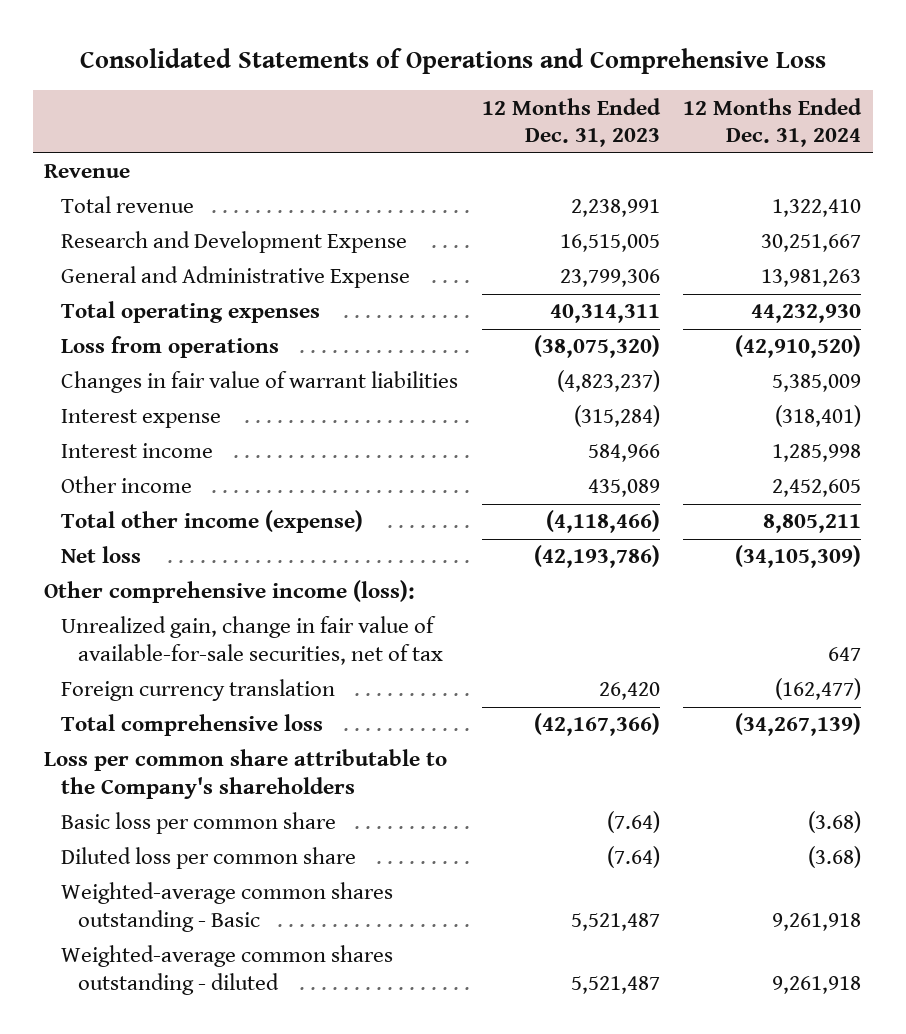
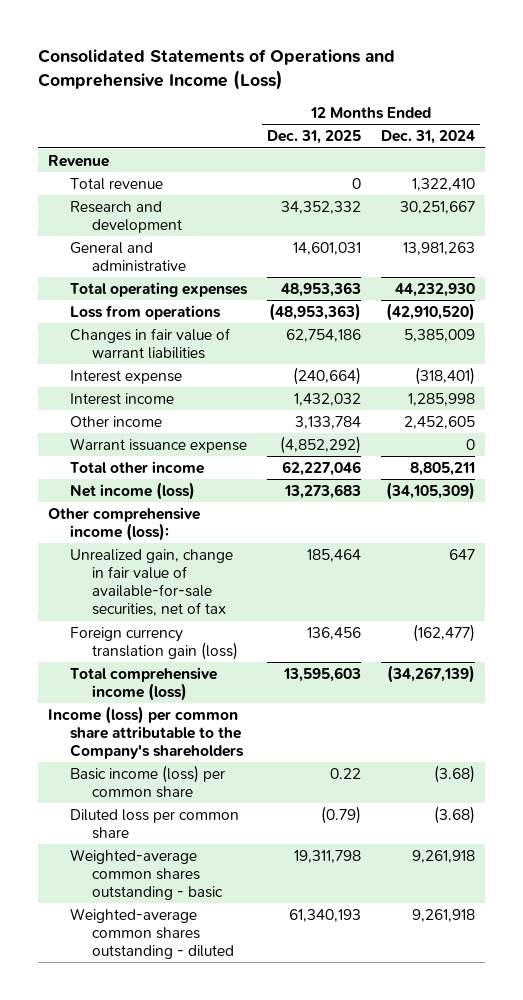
[79,47,826,74] Consolidated Statements of Operations and Comprehensive Loss -> [38,49,396,91] Consolidated Statements of Operations and Comprehensive Income (Loss)
[481,97,661,148] 12 Months Ended Dec. 31, 2023 -> none
none -> [267,130,362,145] Dec. 31, 2025
[61,231,408,254] Research and Development Expense -> [70,200,183,233] Research and development
[61,266,411,289] General and Administrative Expense -> [70,241,187,272] General and administrative
none -> [70,437,248,453] Warrant issuance expense
[61,510,364,534] Total other income (expense) -> [70,460,205,474] Total other income
[61,546,142,564] Net loss -> [70,481,196,500] Net income (loss)
[61,679,336,702] Foreign currency translation -> [70,626,239,660] Foreign currency translation gain (loss)
[61,714,324,737] Total comprehensive loss -> [70,666,218,701] Total comprehensive income (loss)
[44,749,448,800] Loss per common share attributable to the Company's shareholders -> [48,705,245,760] Income (loss) per common share attributable to the Company's shareholders
[61,812,337,835] Basic loss per common share -> [70,764,226,798] Basic income (loss) per common share
[61,882,394,933] Weighted-average common shares outstanding - Basic -> [70,848,224,901] Weighted-average common shares outstanding - basic

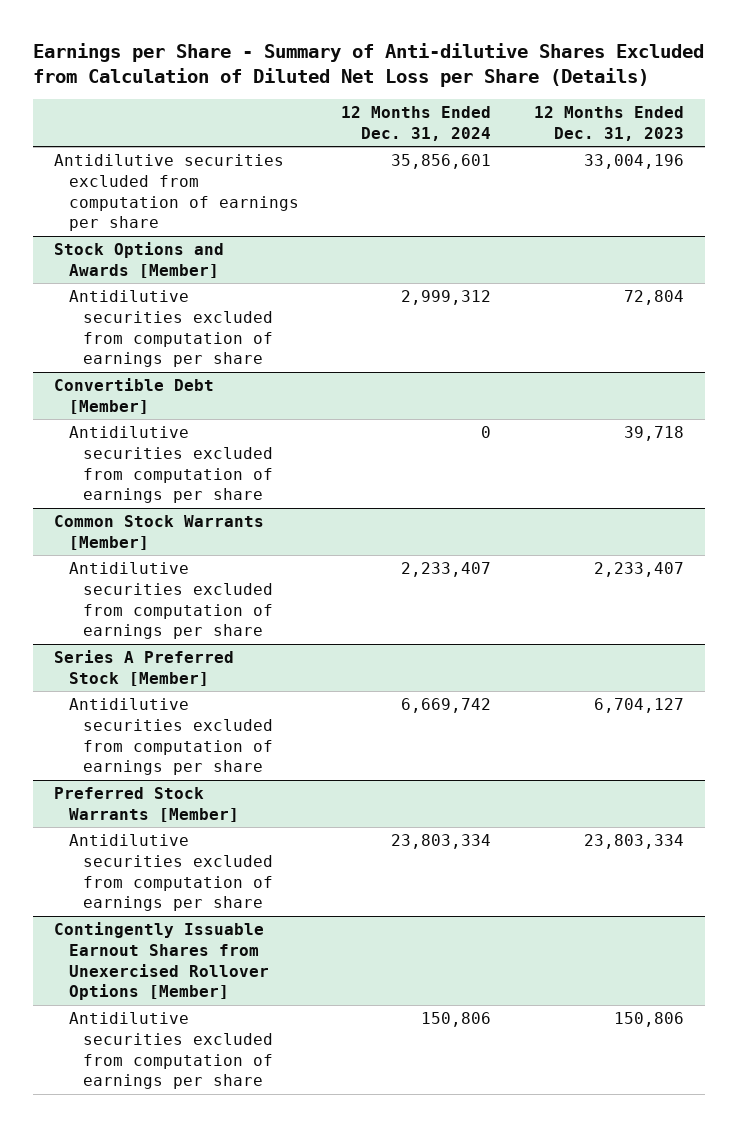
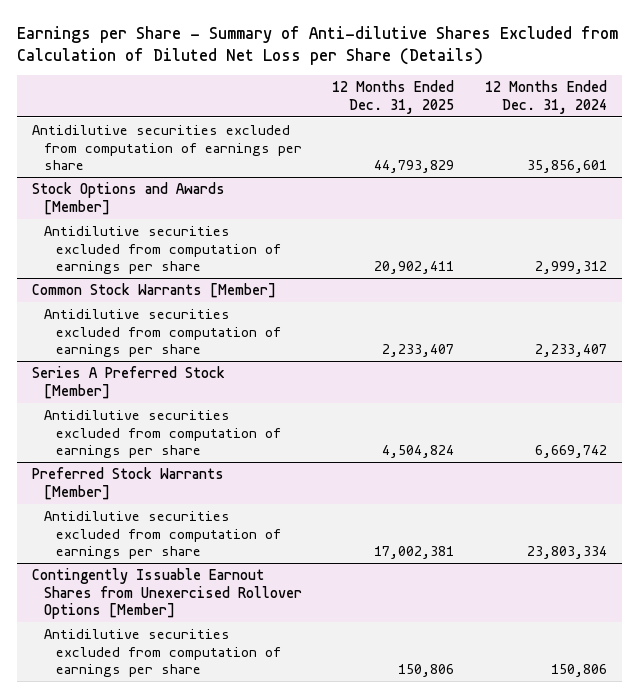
[533,106,684,142] 12 Months Ended Dec. 31, 2023 -> none
none -> [332,79,455,114] 12 Months Ended Dec. 31, 2025
[54,378,215,414] Convertible Debt [Member] -> none
[68,426,273,504] Antidilutive securities excluded from computation of earnings per share -> none

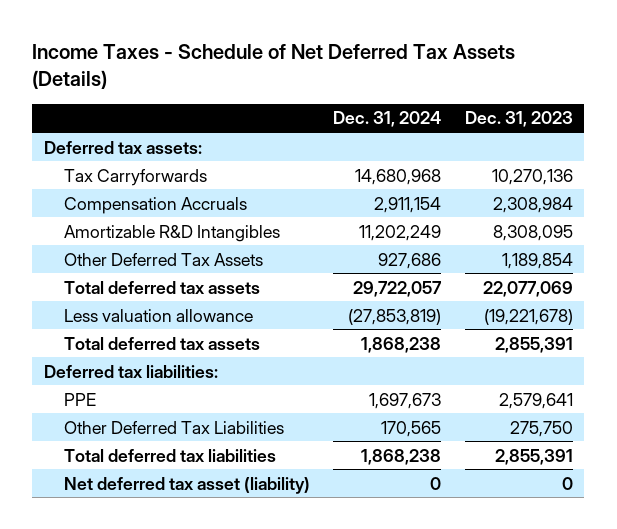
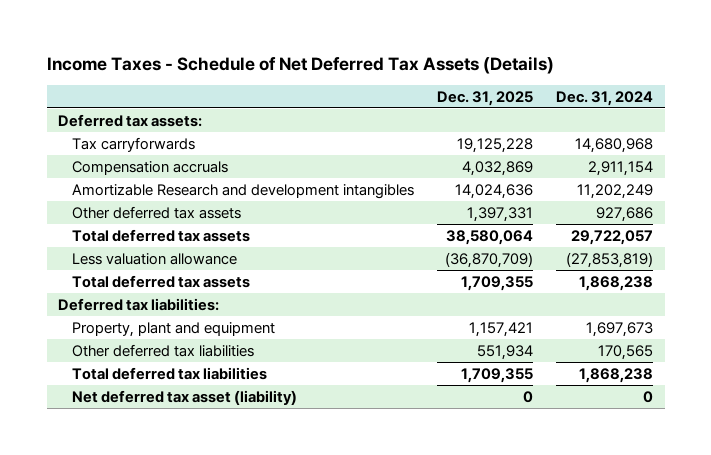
[464,111,573,128] Dec. 31, 2023 -> none
none -> [436,90,533,106] Dec. 31, 2025
[63,168,207,186] Tax Carryforwards -> [71,136,195,152] Tax carryforwards
[63,196,247,214] Compensation Accruals -> [71,160,228,175] Compensation accruals
[63,224,280,242] Amortizable R&D Intangibles -> [71,183,414,199] Amortizable Research and development intangibles
[63,252,263,266] Other Deferred Tax Assets -> [71,205,241,219] Other deferred tax assets
[63,392,96,406] PPE -> [71,321,275,337] Property, plant and equipment
[63,420,284,434] Other Deferred Tax Liabilities -> [71,343,254,357] Other deferred tax liabilities

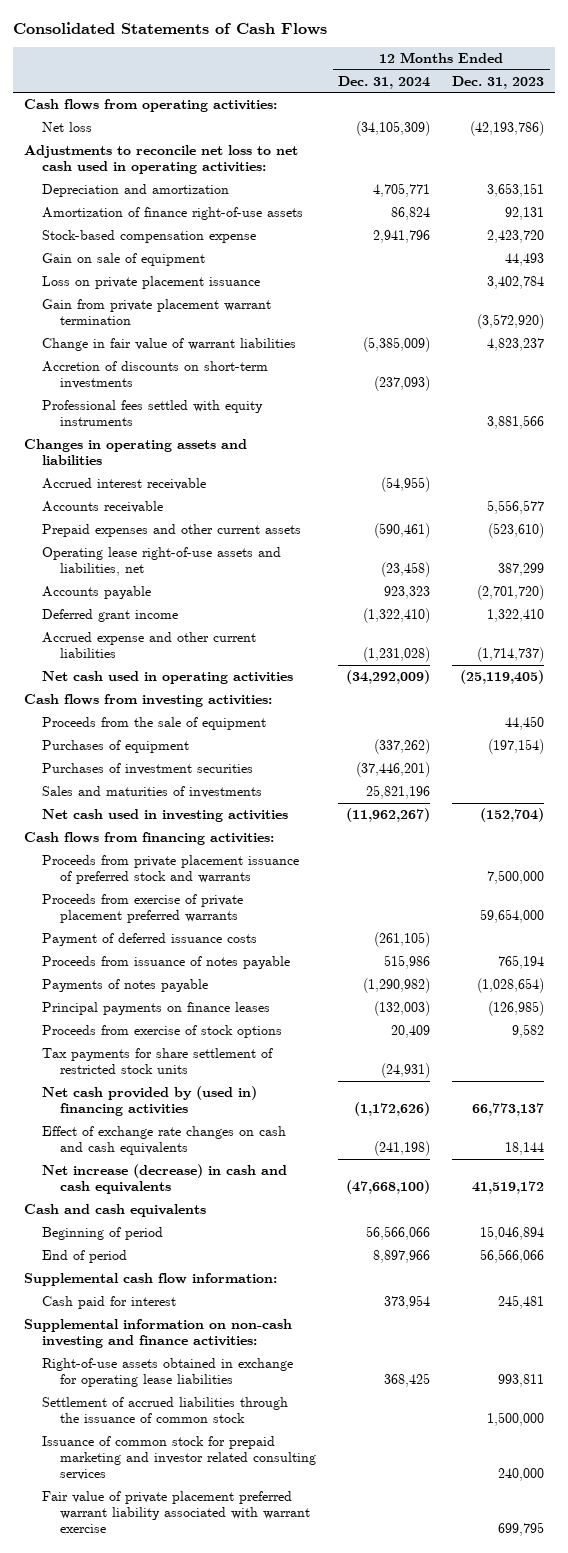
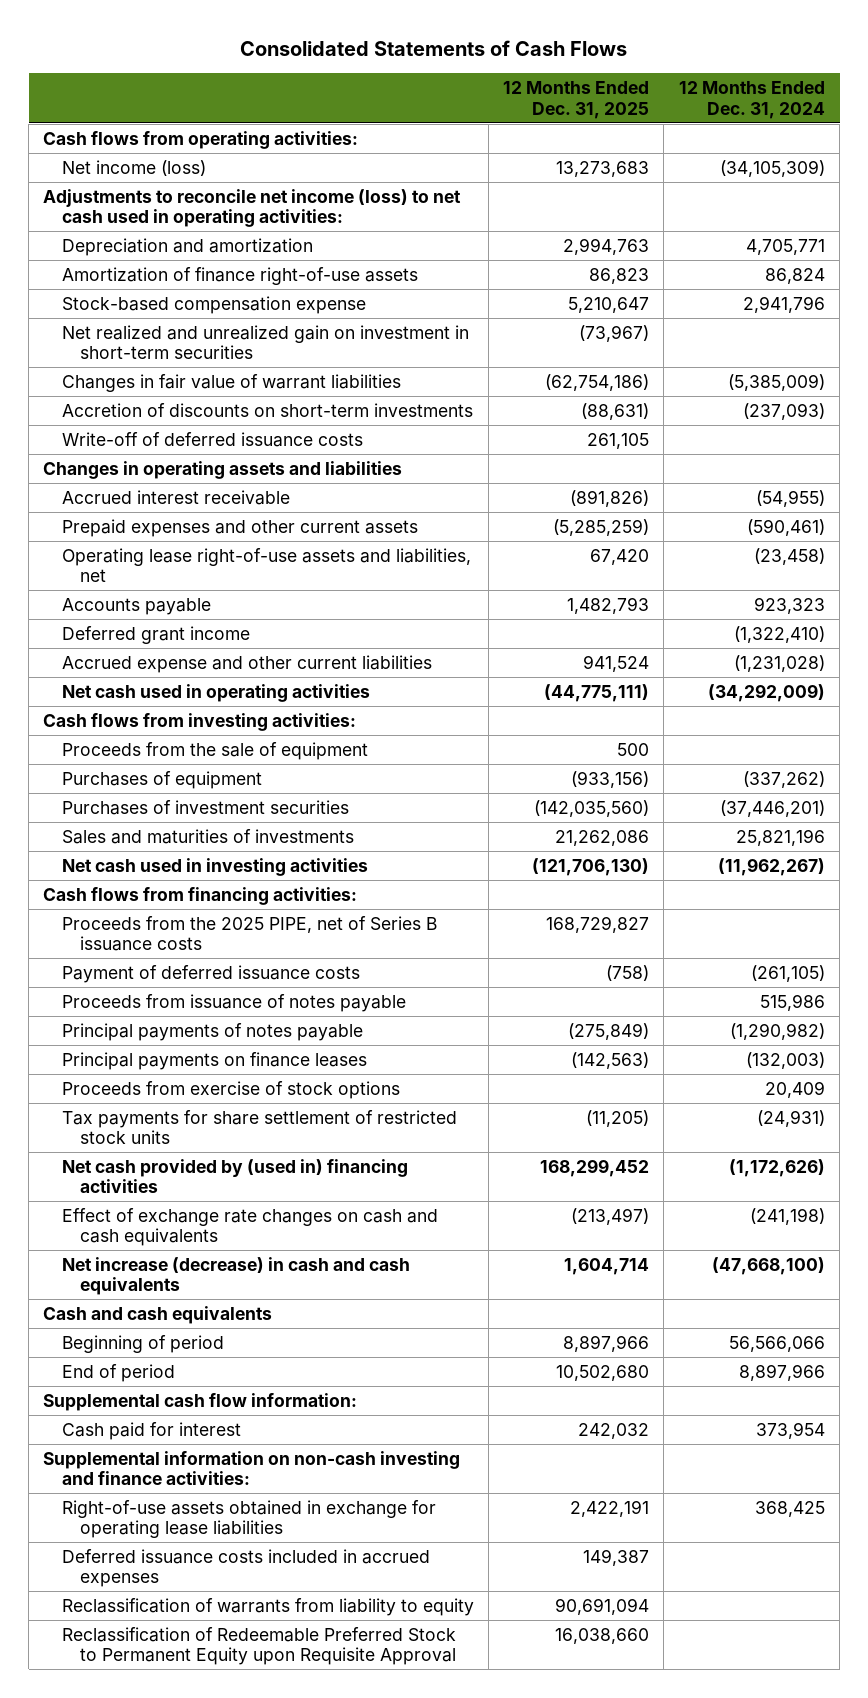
[452,75,545,89] Dec. 31, 2023 -> none
none -> [503,81,650,119] 12 Months Ended Dec. 31, 2025
[42,121,93,132] Net loss -> [61,159,206,176] Net income (loss)
[23,144,298,175] Adjustments to reconcile net loss to net cash used in operating activities: -> [43,188,462,228] Adjustments to reconcile net income (loss) to net cash used in operating activities:
[42,252,206,266] Gain on sale of equipment -> none
[42,275,261,289] Loss on private placement issuance -> none
[42,298,272,326] Gain from private placement warrant termination -> none
none -> [61,324,469,360] Net realized and unrealized gain on investment in short-term securities
[42,337,297,351] Change in fair value of warrant liabilities -> [61,373,401,392] Changes in fair value of warrant liabilities
[42,399,264,427] Professional fees settled with equity instruments -> none
none -> [61,431,363,447] Write-off of deferred issuance costs
[42,500,164,513] Accounts receivable -> none
[42,854,300,885] Proceeds from private placement issuance of preferred stock and warrants -> none
[42,893,244,924] Proceeds from exercise of private placement preferred warrants -> none
none -> [61,915,437,952] Proceeds from the 2025 PIPE, net of Series B issuance costs
[42,978,209,992] Payments of notes payable -> [61,1022,363,1041] Principal payments of notes payable
[42,1396,289,1424] Settlement of accrued liabilities through the issuance of common stock -> none
[42,1435,317,1481] Issuance of common stock for prepaid marketing and investor related consulting services -> none
[42,1490,311,1534] Fair value of private placement preferred warrant liability associated with warrant exercise -> none
none -> [61,1548,430,1588] Deferred issuance costs included in accrued expenses
none -> [61,1597,474,1616] Reclassification of warrants from liability to equity
none -> [61,1626,456,1666] Reclassification of Redeemable Preferred Stock to Permanent Equity upon Requisite Approval

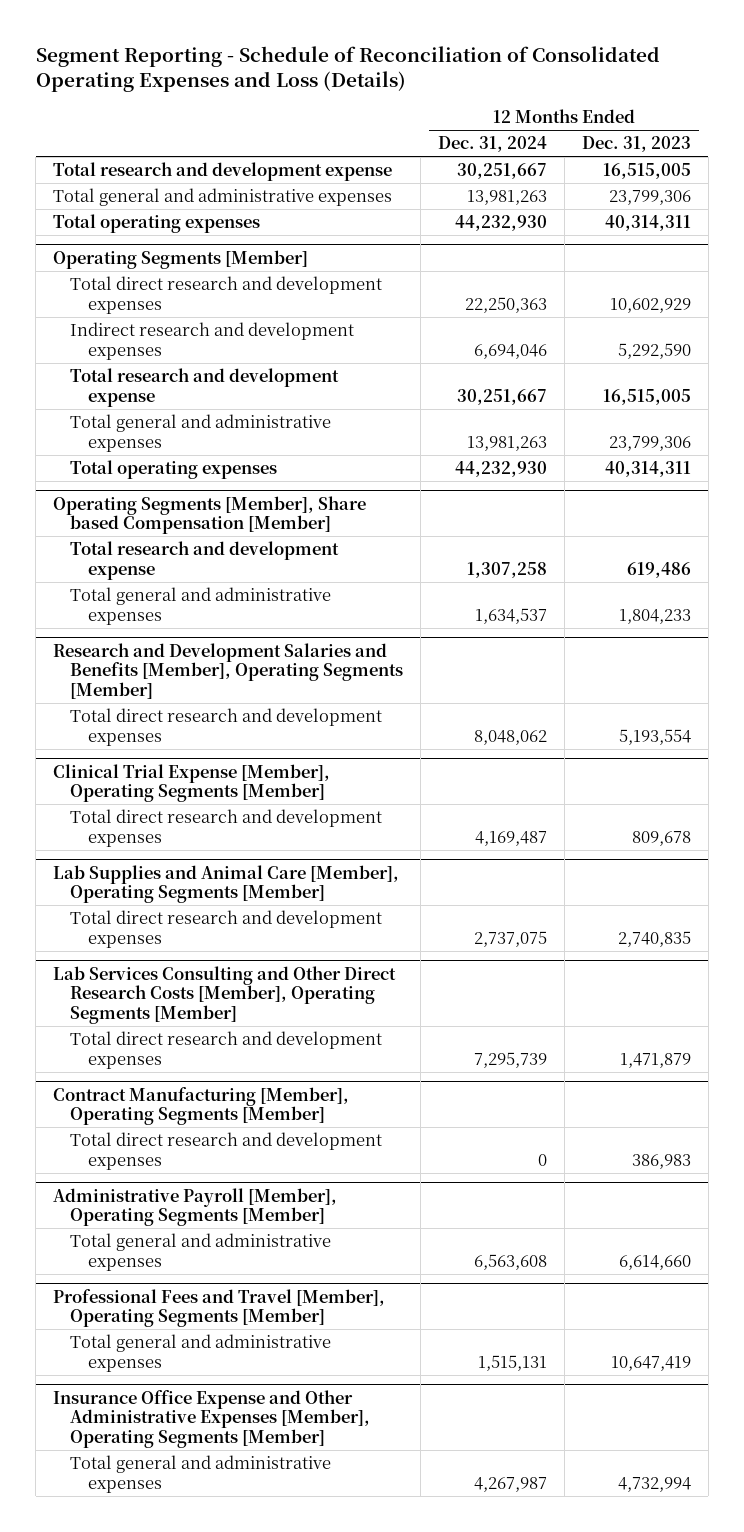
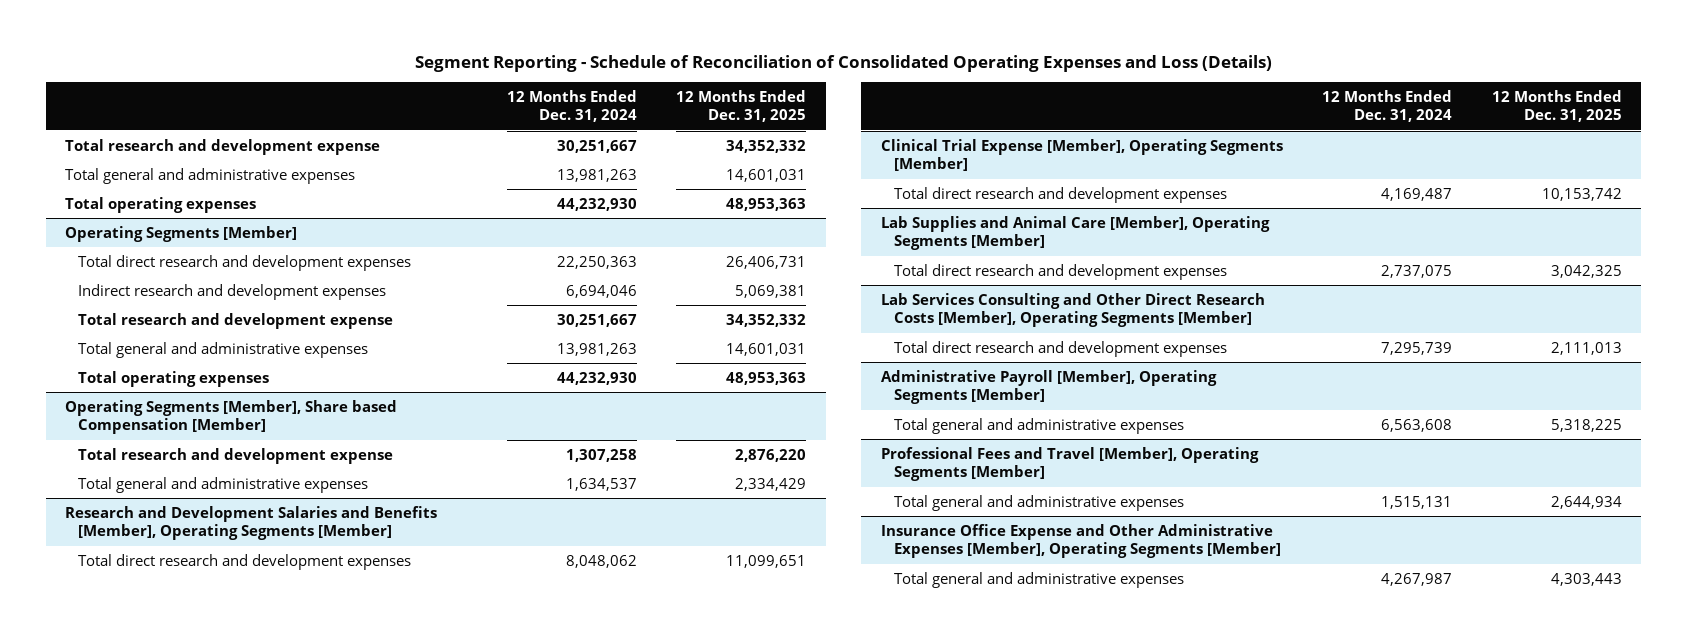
[581,136,691,153] Dec. 31, 2023 -> none
none -> [675,90,806,123] 12 Months Ended Dec. 31, 2025
[53,1086,350,1126] Contract Manufacturing [Member], Operating Segments [Member] -> none
[70,1132,383,1170] Total direct research and development expenses -> none

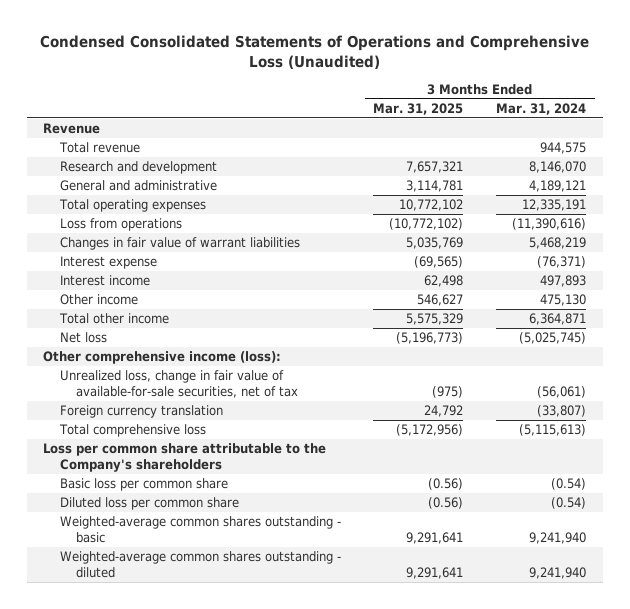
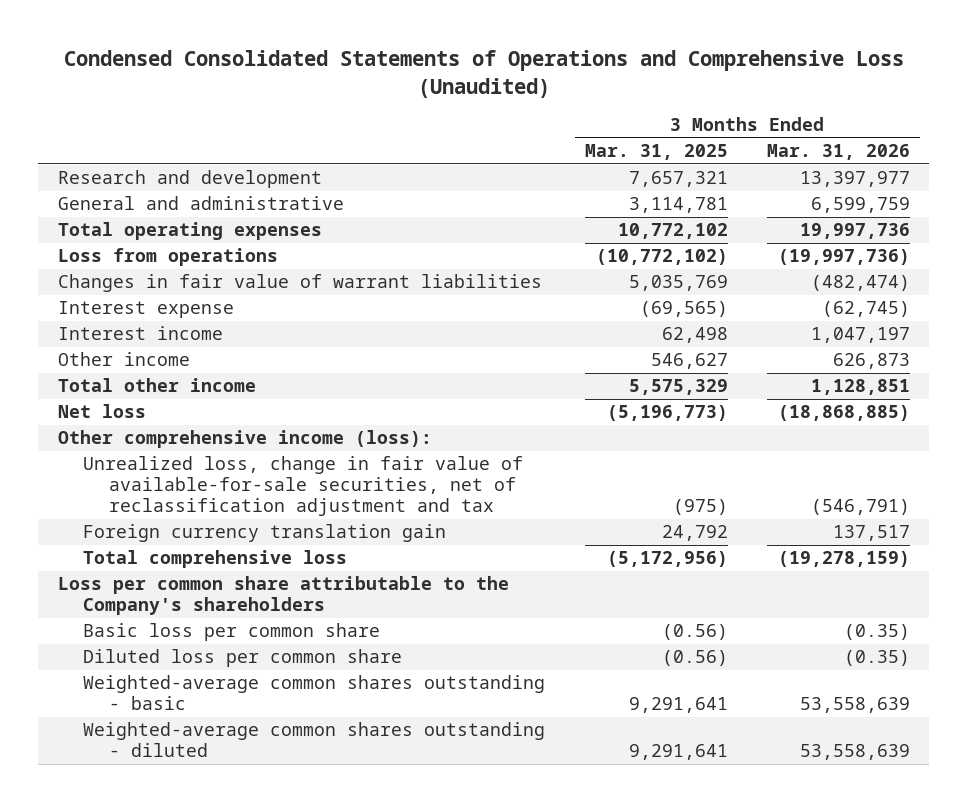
[496,102,587,115] Mar. 31, 2024 -> none
none -> [766,144,910,161] Mar. 31, 2026
[43,123,101,135] Revenue -> none
[58,142,140,154] Total revenue -> none
[59,370,298,398] Unrealized loss, change in fair value of available-for-sale securities, net of tax -> [83,456,524,517] Unrealized loss, change in fair value of available-for-sale securities, net of reclassification adjustment and tax
[59,405,223,419] Foreign currency translation -> [83,524,447,543] Foreign currency translation gain

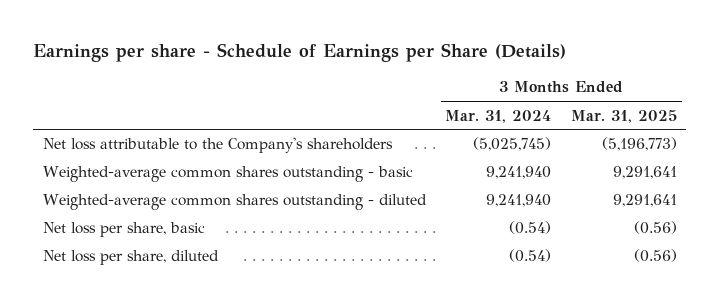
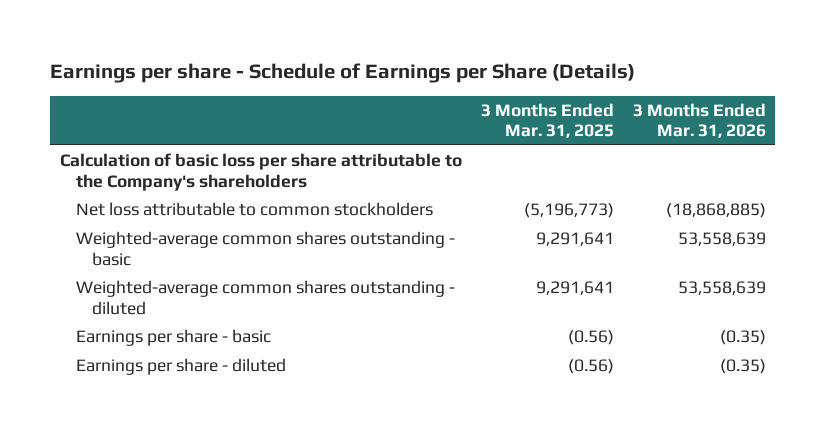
[445,109,552,123] Mar. 31, 2024 -> none
none -> [632,102,766,139] 3 Months Ended Mar. 31, 2026
none -> [59,153,462,191] Calculation of basic loss per share attributable to the Company's shareholders
[43,137,394,154] Net loss attributable to the Company's shareholders -> [76,202,434,217] Net loss attributable to common stockholders
[43,222,206,238] Net loss per share, basic -> [76,329,272,347] Earnings per share - basic
[43,250,220,266] Net loss per share, diluted -> [76,358,287,376] Earnings per share - diluted

